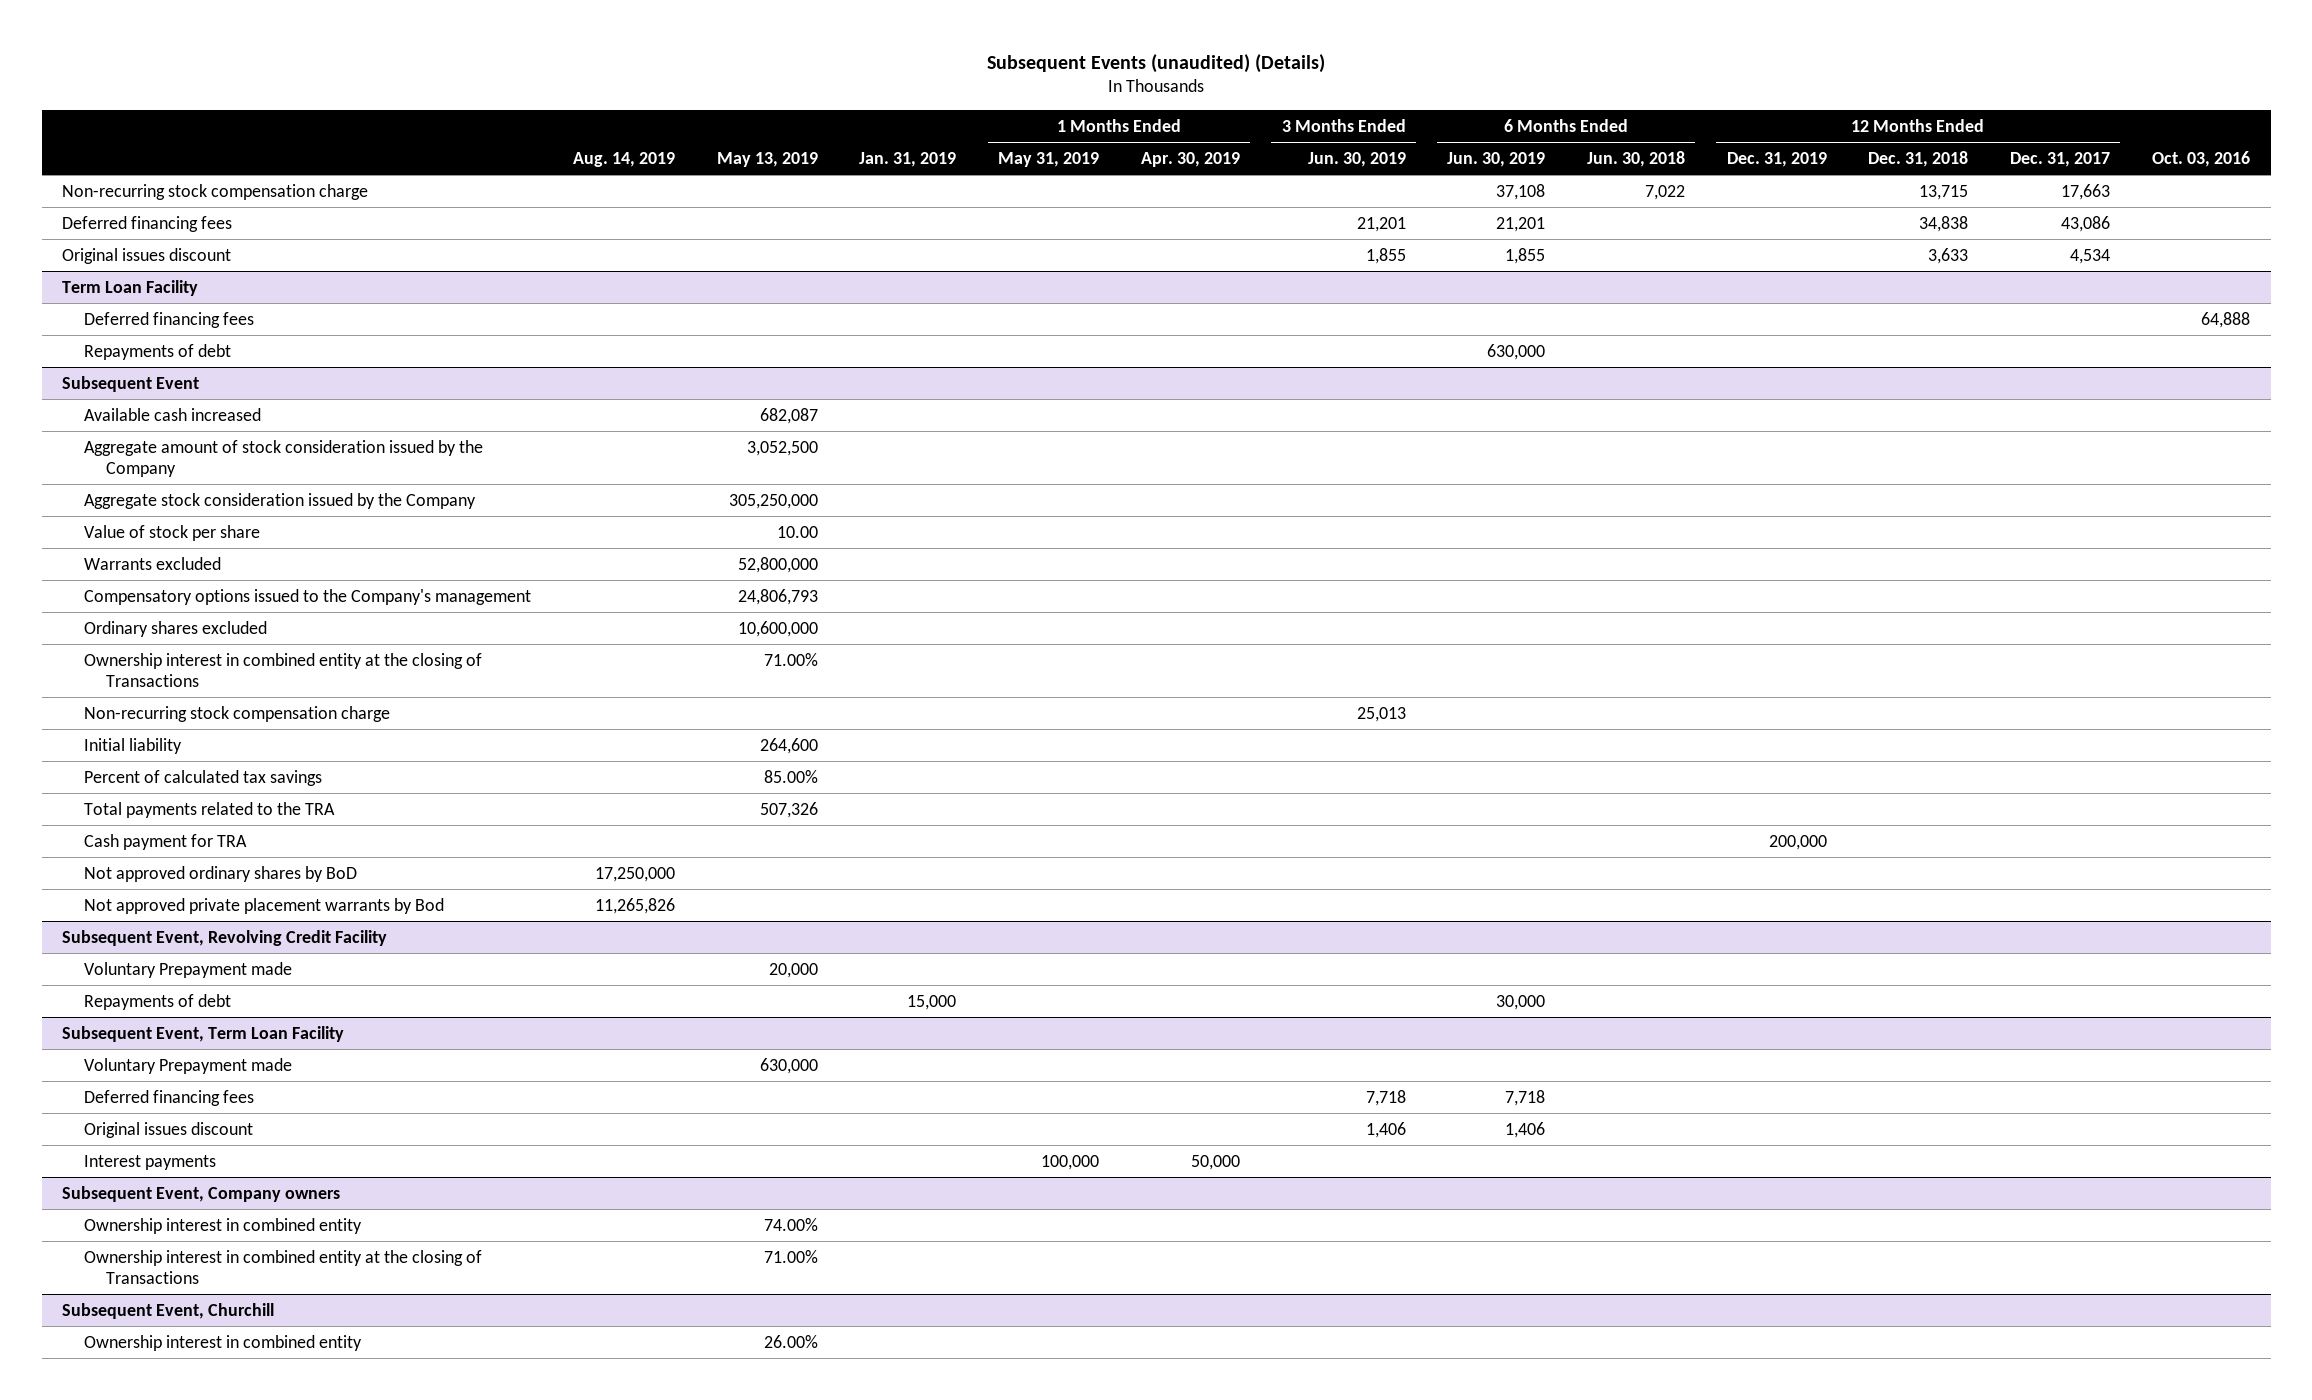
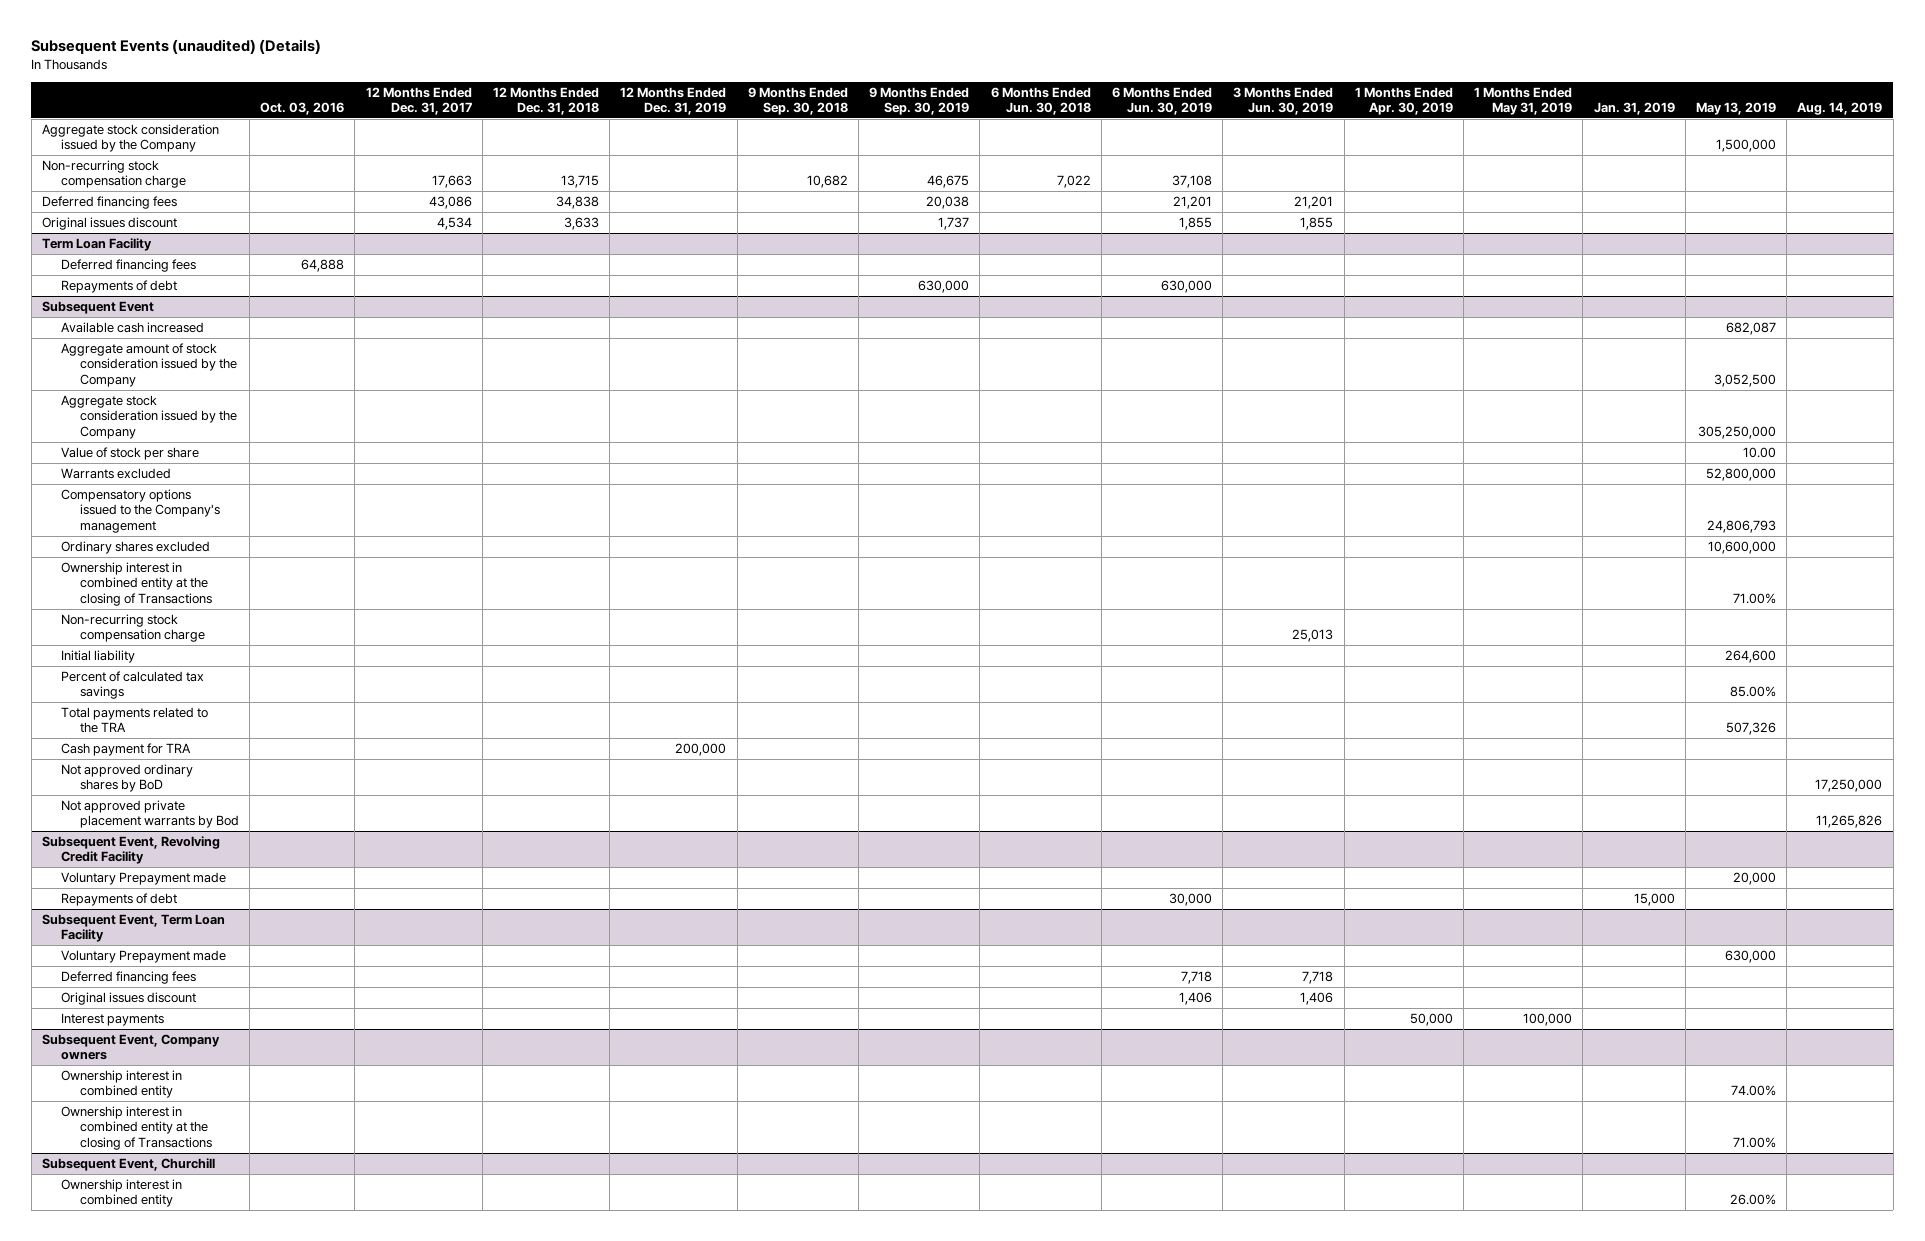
none -> [747,86,848,115] 9 Months Ended Sep. 30, 2018
none -> [869,86,970,115] 9 Months Ended Sep. 30, 2019
none -> [42,124,220,153] Aggregate stock consideration issued by the Company

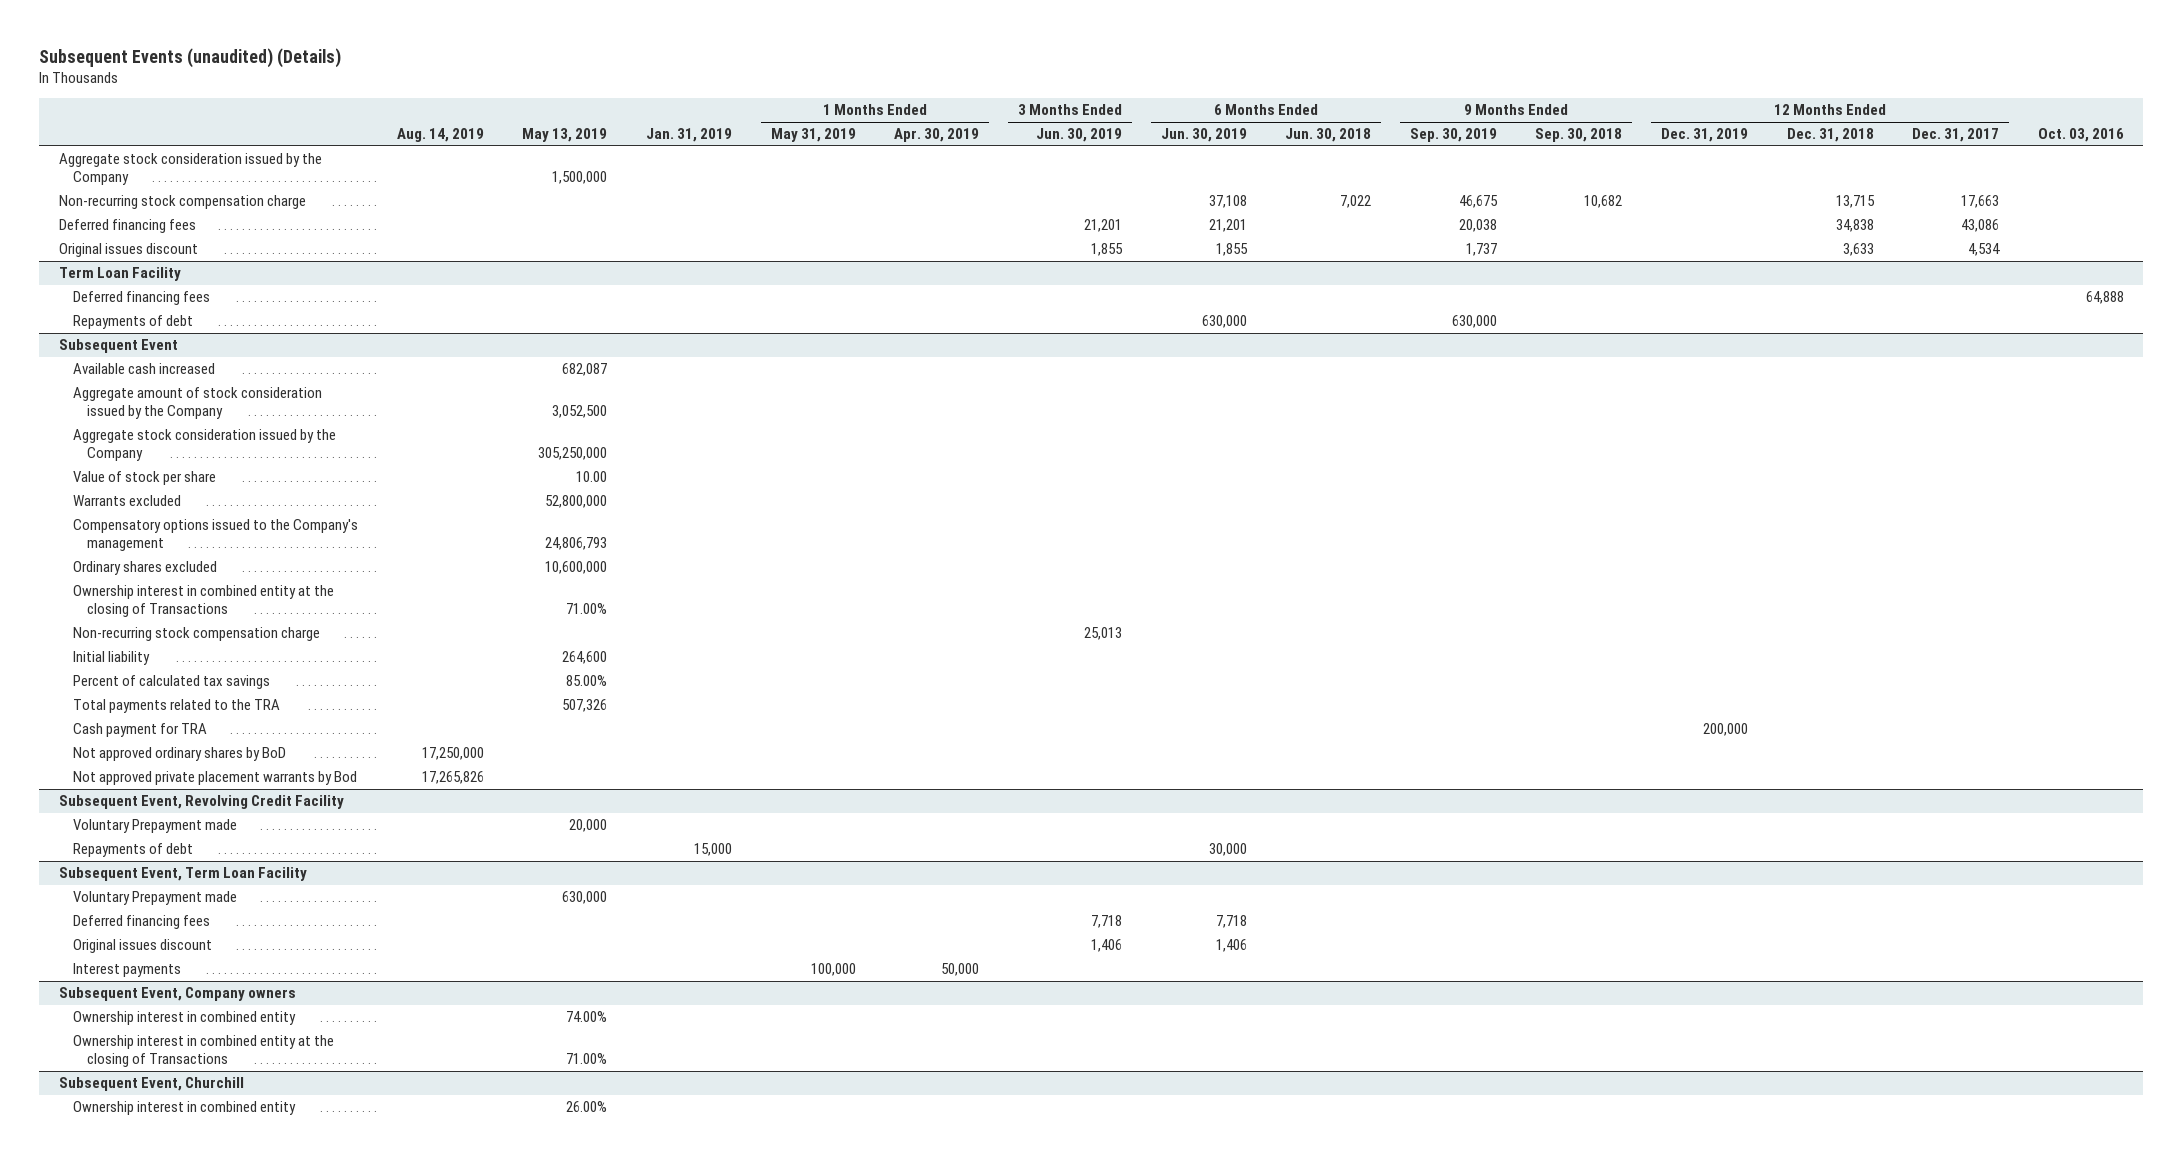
[1816,815,1883,829] 11,265,826 -> [421,771,484,785] 17,265,826

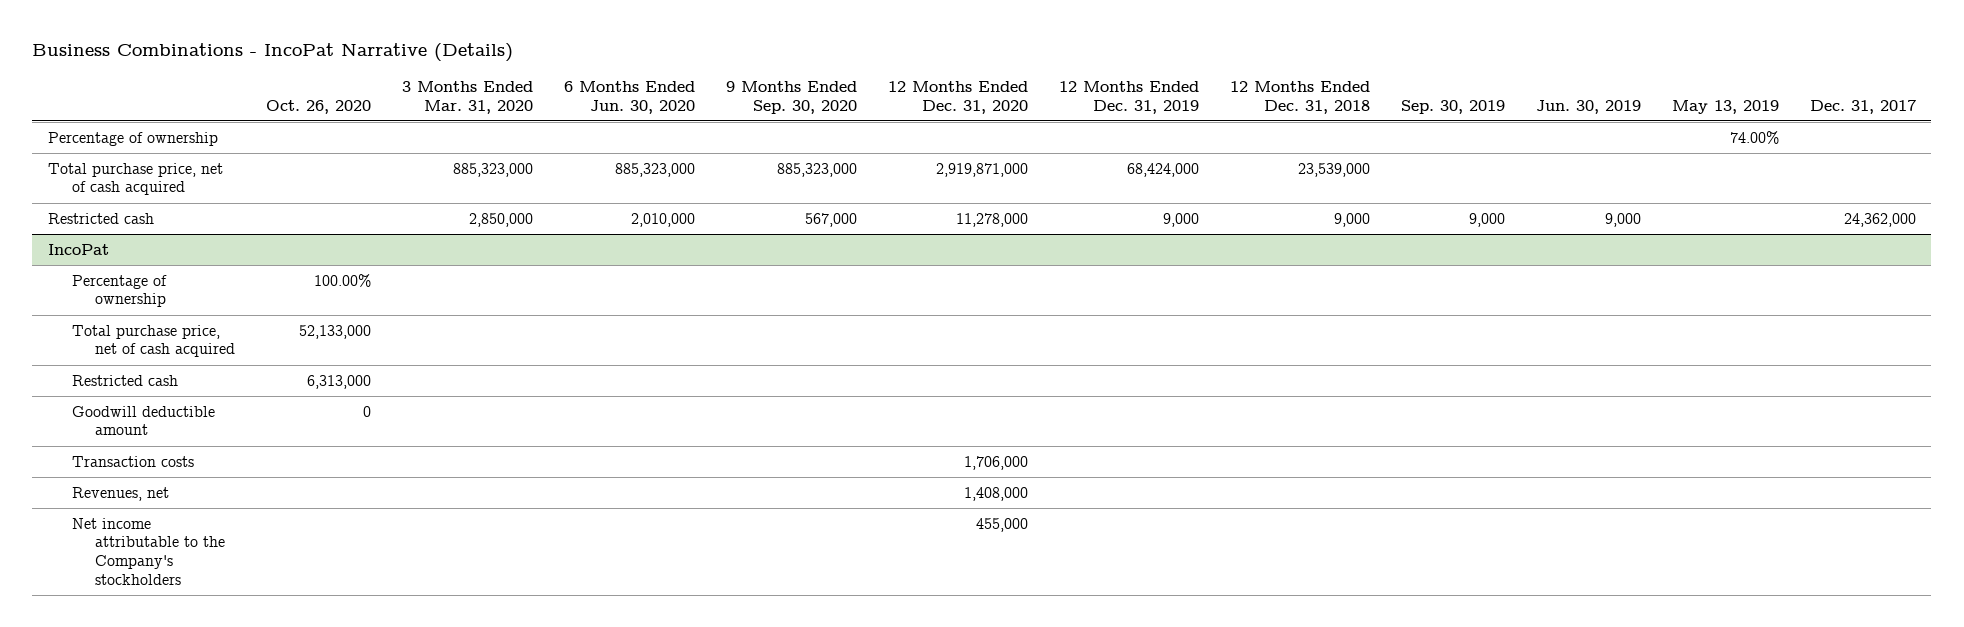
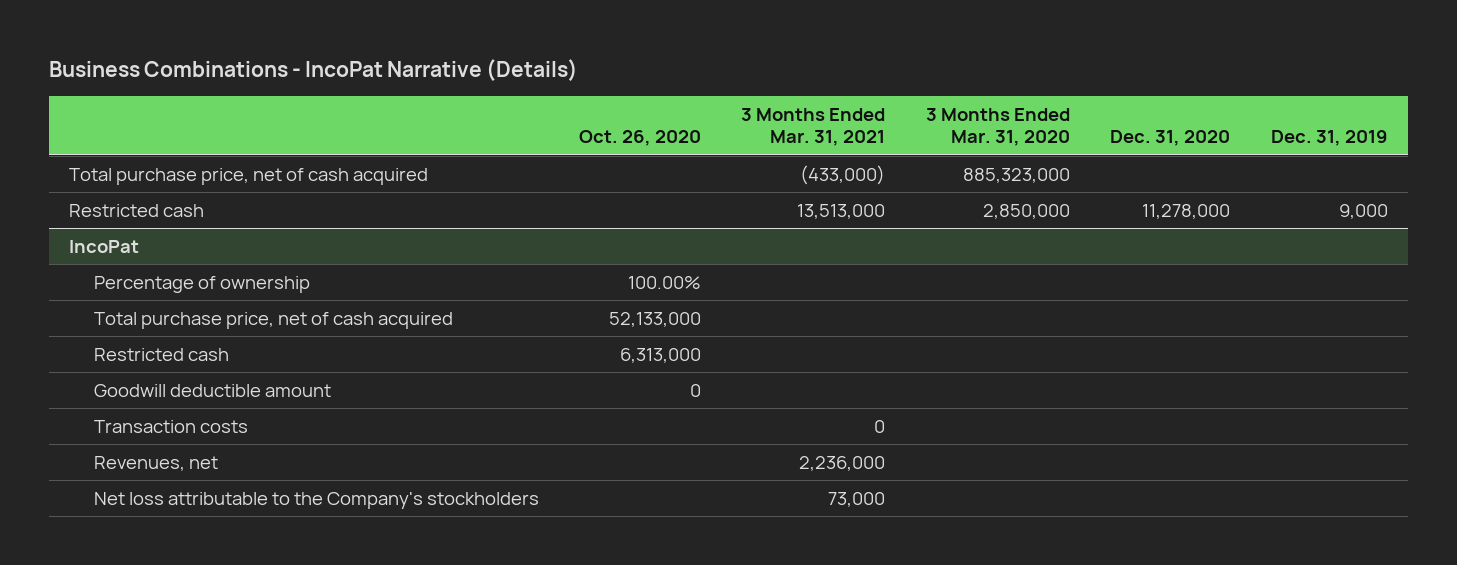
[564,81,696,114] 6 Months Ended Jun. 30, 2020 -> none
[726,81,858,114] 9 Months Ended Sep. 30, 2020 -> none
[888,81,1029,114] 12 Months Ended Dec. 31, 2020 -> none
[1059,81,1200,114] 12 Months Ended Dec. 31, 2019 -> none
[1229,81,1370,114] 12 Months Ended Dec. 31, 2018 -> none
[1400,99,1505,114] Sep. 30, 2019 -> none
[1535,99,1641,114] Jun. 30, 2019 -> none
[1671,99,1779,114] May 13, 2019 -> none
[1809,99,1916,114] Dec. 31, 2017 -> none
none -> [741,107,886,147] 3 Months Ended Mar. 31, 2021
none -> [1110,130,1231,147] Dec. 31, 2020
none -> [1270,130,1388,147] Dec. 31, 2019
[47,131,218,146] Percentage of ownership -> none
[71,517,226,586] Net income attributable to the Company's stockholders -> [93,491,539,509] Net loss attributable to the Company's stockholders

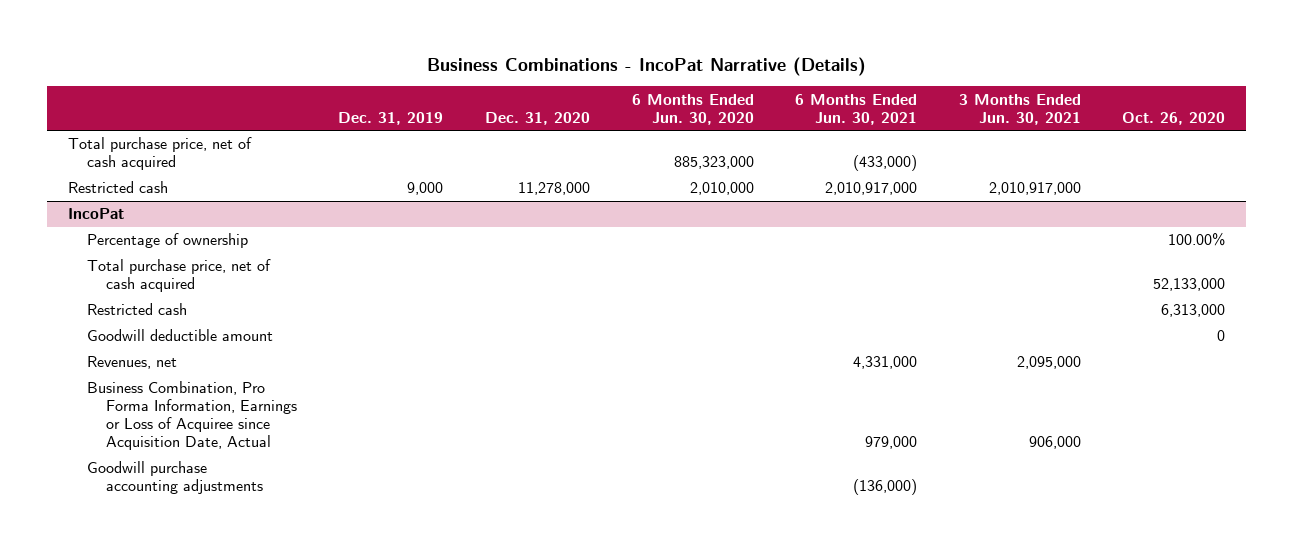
[741,107,886,147] 3 Months Ended Mar. 31, 2021 -> none
[925,107,1070,147] 3 Months Ended Mar. 31, 2020 -> none
none -> [631,93,754,125] 6 Months Ended Jun. 30, 2020
none -> [795,93,918,125] 6 Months Ended Jun. 30, 2021
none -> [958,93,1081,125] 3 Months Ended Jun. 30, 2021
[93,419,248,433] Transaction costs -> none
[93,491,539,509] Net loss attributable to the Company's stockholders -> [86,381,297,451] Business Combination, Pro Forma Information, Earnings or Loss of Acquiree since Acquisition Date, Actual
none -> [86,461,263,495] Goodwill purchase accounting adjustments

